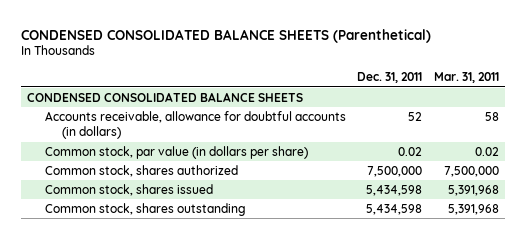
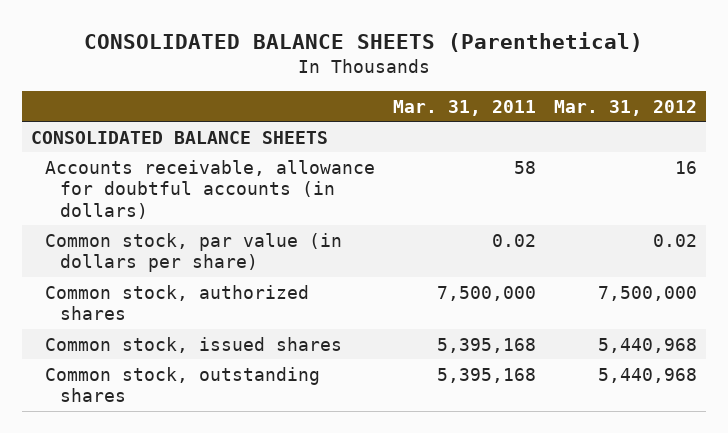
[21,28,432,43] CONDENSED CONSOLIDATED BALANCE SHEETS (Parenthetical) -> [84,32,644,53] CONSOLIDATED BALANCE SHEETS (Parenthetical)
[357,72,423,84] Dec. 31, 2011 -> none
none -> [554,99,698,116] Mar. 31, 2012
[27,91,304,102] CONDENSED CONSOLIDATED BALANCE SHEETS -> [30,130,328,144] CONSOLIDATED BALANCE SHEETS
[44,164,238,177] Common stock, shares authorized -> [45,284,310,321] Common stock, authorized shares
[44,183,213,196] Common stock, shares issued -> [45,336,343,353] Common stock, issued shares
[448,184,500,196] 5,391,968 -> [437,337,537,353] 5,395,168
[44,202,246,216] Common stock, shares outstanding -> [45,366,321,403] Common stock, outstanding shares
[448,203,500,215] 5,391,968 -> [437,367,537,383] 5,395,168

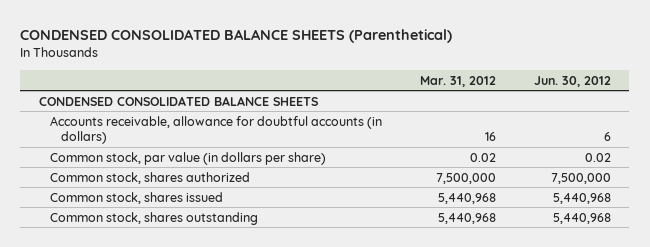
[84,32,644,53] CONSOLIDATED BALANCE SHEETS (Parenthetical) -> [20,29,453,44] CONDENSED CONSOLIDATED BALANCE SHEETS (Parenthetical)
[393,99,537,116] Mar. 31, 2011 -> none
none -> [533,75,611,87] Jun. 30, 2012
[30,130,328,144] CONSOLIDATED BALANCE SHEETS -> [39,95,319,106] CONDENSED CONSOLIDATED BALANCE SHEETS
[45,284,310,321] Common stock, authorized shares -> [50,171,251,184] Common stock, shares authorized
[45,336,343,353] Common stock, issued shares -> [50,191,224,204] Common stock, shares issued
[45,366,321,403] Common stock, outstanding shares -> [50,211,259,225] Common stock, shares outstanding

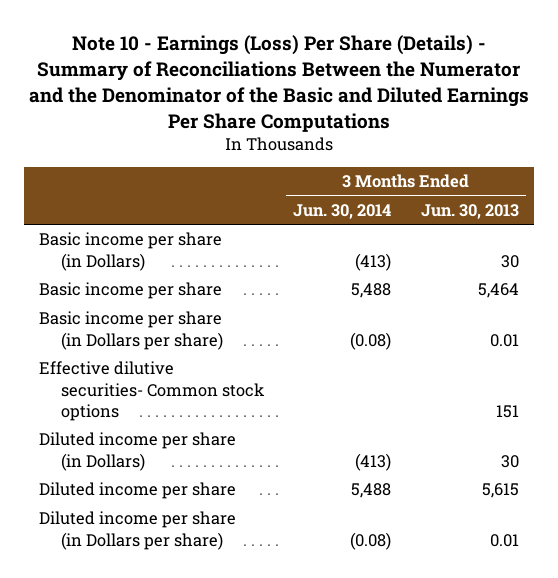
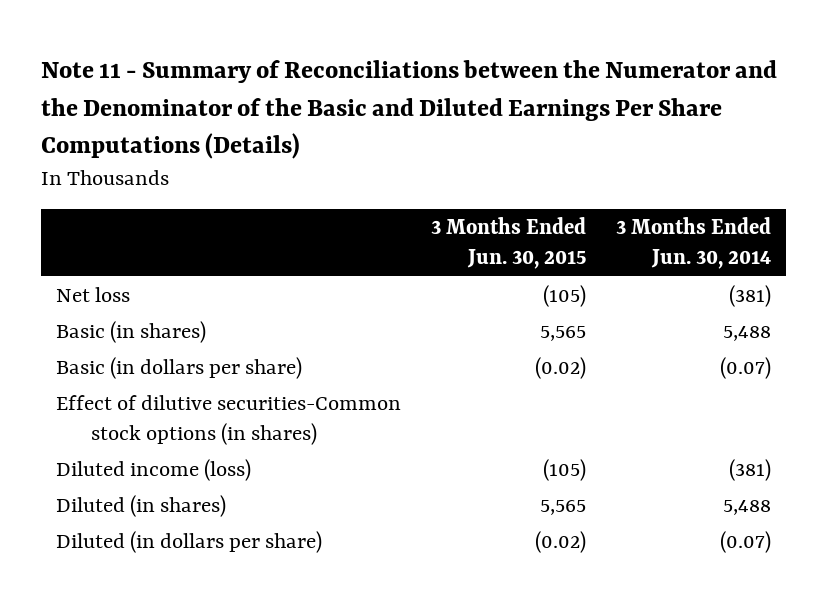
[28,34,529,132] Note 10 - Earnings (Loss) Per Share (Details) - Summary of Reconciliations Between the Numerator and the Denominator of the Basic and Diluted Earnings Per Share Computations -> [41,60,778,159] Note 11 - Summary of Reconciliations between the Numerator and the Denominator of the Basic and Diluted Earnings Per Share Computations (Details)
[420,203,519,219] Jun. 30, 2013 -> none
none -> [431,217,587,270] 3 Months Ended Jun. 30, 2015
[38,232,222,271] Basic income per share (in Dollars) -> none
none -> [56,286,131,302] Net loss
[38,282,222,300] Basic income per share -> [56,320,207,343] Basic (in shares)
[38,311,223,350] Basic income per share (in Dollars per share) -> [56,356,303,379] Basic (in dollars per share)
[350,331,392,350] (0.08) -> [720,356,772,379] (0.07)
[38,361,265,421] Effective dilutive securities- Common stock options -> [56,394,402,446] Effect of dilutive securities-Common stock options (in shares)
[38,432,236,471] Diluted income per share (in Dollars) -> [56,458,252,481] Diluted income (loss)
[355,452,392,471] (413) -> [729,458,772,481] (381)
[38,482,236,500] Diluted income per share -> [56,494,227,517] Diluted (in shares)
[38,511,236,550] Diluted income per share (in Dollars per share) -> [56,530,323,553] Diluted (in dollars per share)
[350,531,392,550] (0.08) -> [720,530,772,553] (0.07)

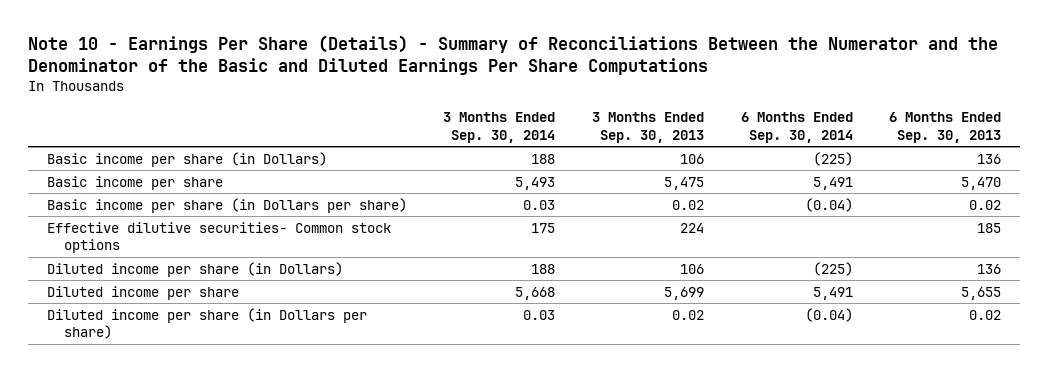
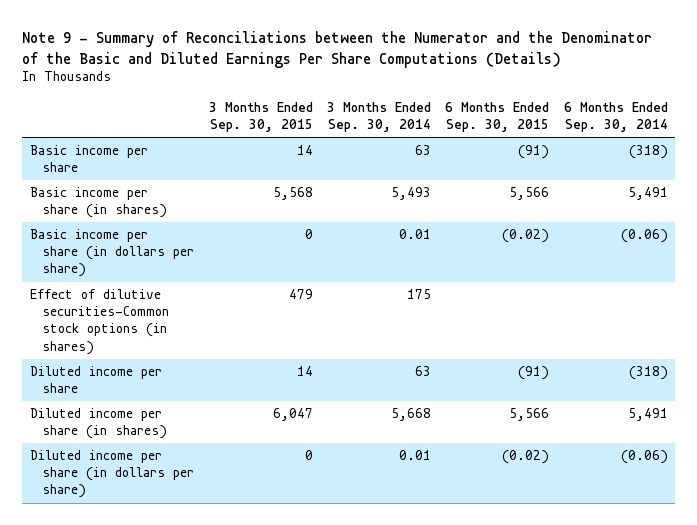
[28,35,999,76] Note 10 - Earnings Per Share (Details) - Summary of Reconciliations Between the Numerator and the Denominator of the Basic and Diluted Earnings Per Share Computations -> [22,30,653,68] Note 9 - Summary of Reconciliations between the Numerator and the Denominator of the Basic and Diluted Earnings Per Share Computations (Details)
[592,112,705,143] 3 Months Ended Sep. 30, 2013 -> none
[889,112,1002,143] 6 Months Ended Sep. 30, 2013 -> none
none -> [208,101,313,133] 3 Months Ended Sep. 30, 2015
none -> [445,101,550,133] 6 Months Ended Sep. 30, 2015
[46,151,327,167] Basic income per share (in Dollars) -> [29,145,148,173] Basic income per share
[531,153,556,164] 188 -> [414,145,431,156] 63
[812,151,853,166] (225) -> [628,145,668,160] (318)
[46,175,223,190] Basic income per share -> [29,187,168,219] Basic income per share (in shares)
[46,197,407,213] Basic income per share (in Dollars per share) -> [29,229,195,278] Basic income per share (in dollars per share)
[523,199,556,210] 0.03 -> [398,229,431,240] 0.01
[804,197,853,212] (0.04) -> [620,229,668,244] (0.06)
[46,221,391,254] Effective dilutive securities- Common stock options -> [29,289,170,355] Effect of dilutive securities-Common stock options (in shares)
[46,261,343,277] Diluted income per share (in Dollars) -> [29,366,162,394] Diluted income per share
[531,263,556,274] 188 -> [414,366,431,377] 63
[812,261,853,276] (225) -> [628,366,668,381] (318)
[46,285,239,300] Diluted income per share -> [29,408,168,440] Diluted income per share (in shares)
[46,307,367,340] Diluted income per share (in Dollars per share) -> [29,450,195,499] Diluted income per share (in dollars per share)
[523,309,556,320] 0.03 -> [398,450,431,461] 0.01
[804,307,853,322] (0.04) -> [620,450,668,465] (0.06)

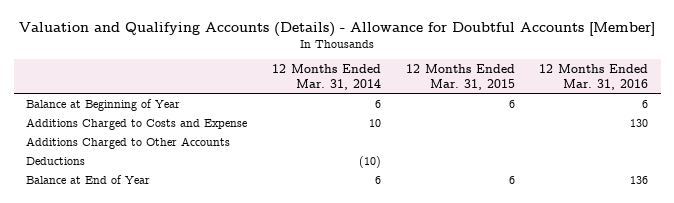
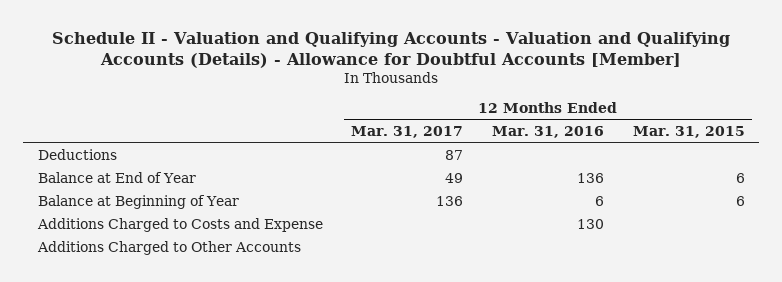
[19,21,656,37] Valuation and Qualifying Accounts (Details) - Allowance for Doubtful Accounts [Member] -> [52,32,731,69] Schedule II - Valuation and Qualifying Accounts - Valuation and Qualifying Accounts (Details) - Allowance for Doubtful Accounts [Member]
[271,63,381,90] 12 Months Ended Mar. 31, 2014 -> none
none -> [351,126,464,139] Mar. 31, 2017
[26,156,86,165] Deductions -> [37,149,117,161] Deductions
[26,174,151,184] Balance at End of Year -> [37,172,196,184] Balance at End of Year

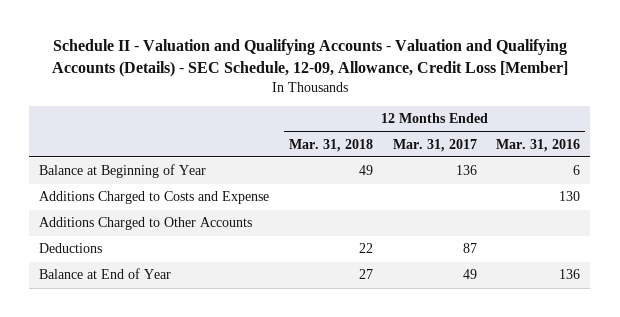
[52,32,731,69] Schedule II - Valuation and Qualifying Accounts - Valuation and Qualifying Accounts (Details) - Allowance for Doubtful Accounts [Member] -> [51,39,568,77] Schedule II - Valuation and Qualifying Accounts - Valuation and Qualifying Accounts (Details) - SEC Schedule, 12-09, Allowance, Credit Loss [Member]
[632,126,745,139] Mar. 31, 2015 -> none
none -> [289,138,374,152] Mar. 31, 2018
[37,149,117,161] Deductions -> [39,243,103,254] Deductions
[37,172,196,184] Balance at End of Year -> [39,268,172,280] Balance at End of Year

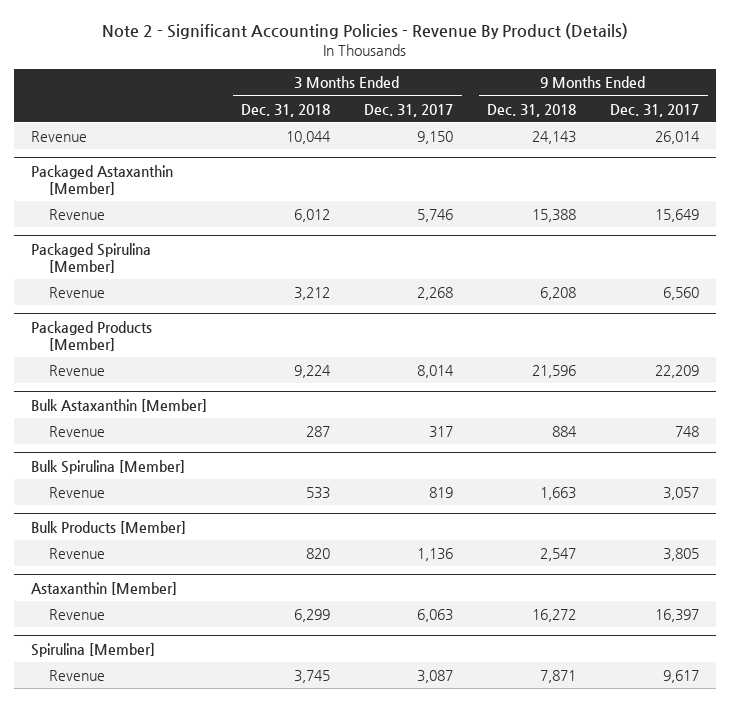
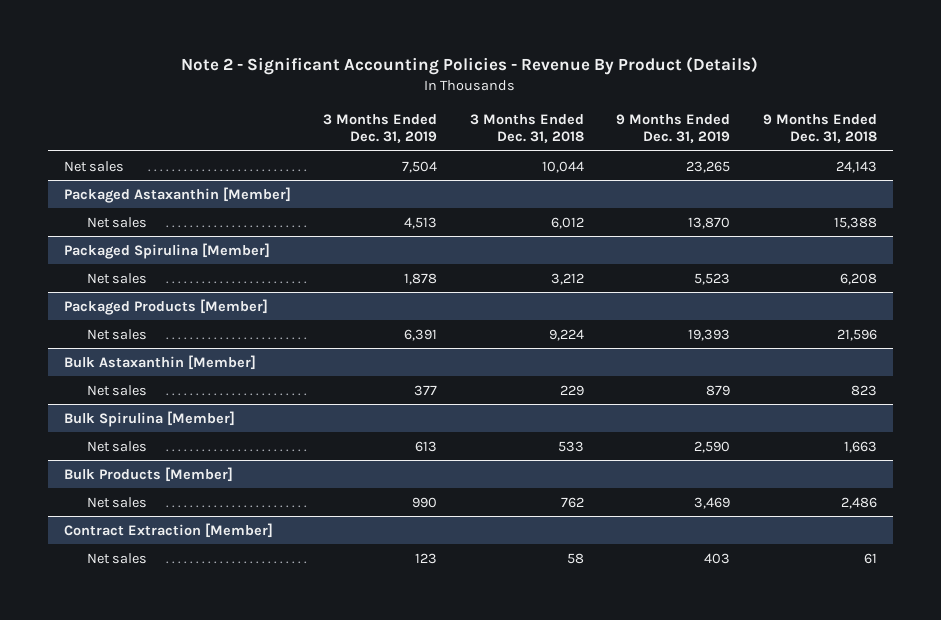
[364,103,454,117] Dec. 31, 2017 -> none
[610,103,700,117] Dec. 31, 2017 -> none
none -> [323,113,438,143] 3 Months Ended Dec. 31, 2019
none -> [616,113,731,143] 9 Months Ended Dec. 31, 2019
[31,131,88,143] Revenue -> [63,160,124,172] Net sales
[48,209,105,221] Revenue -> [86,216,147,228] Net sales
[48,287,105,299] Revenue -> [86,272,147,284] Net sales
[48,365,105,377] Revenue -> [86,328,147,340] Net sales
[48,426,105,438] Revenue -> none
none -> [86,384,147,396] Net sales
[48,487,105,499] Revenue -> [86,440,147,452] Net sales
[48,548,105,560] Revenue -> none
[31,581,178,595] Astaxanthin [Member] -> none
[48,609,105,621] Revenue -> none
[31,642,156,657] Spirulina [Member] -> none
[48,670,105,682] Revenue -> none
none -> [86,496,147,508] Net sales
none -> [63,522,273,538] Contract Extraction [Member]
none -> [86,552,147,564] Net sales

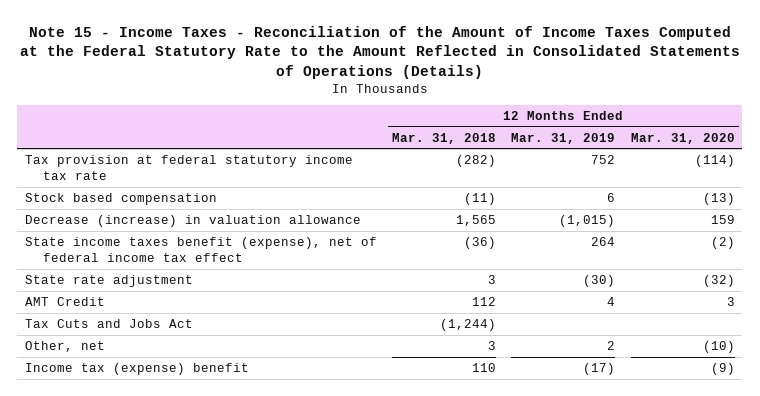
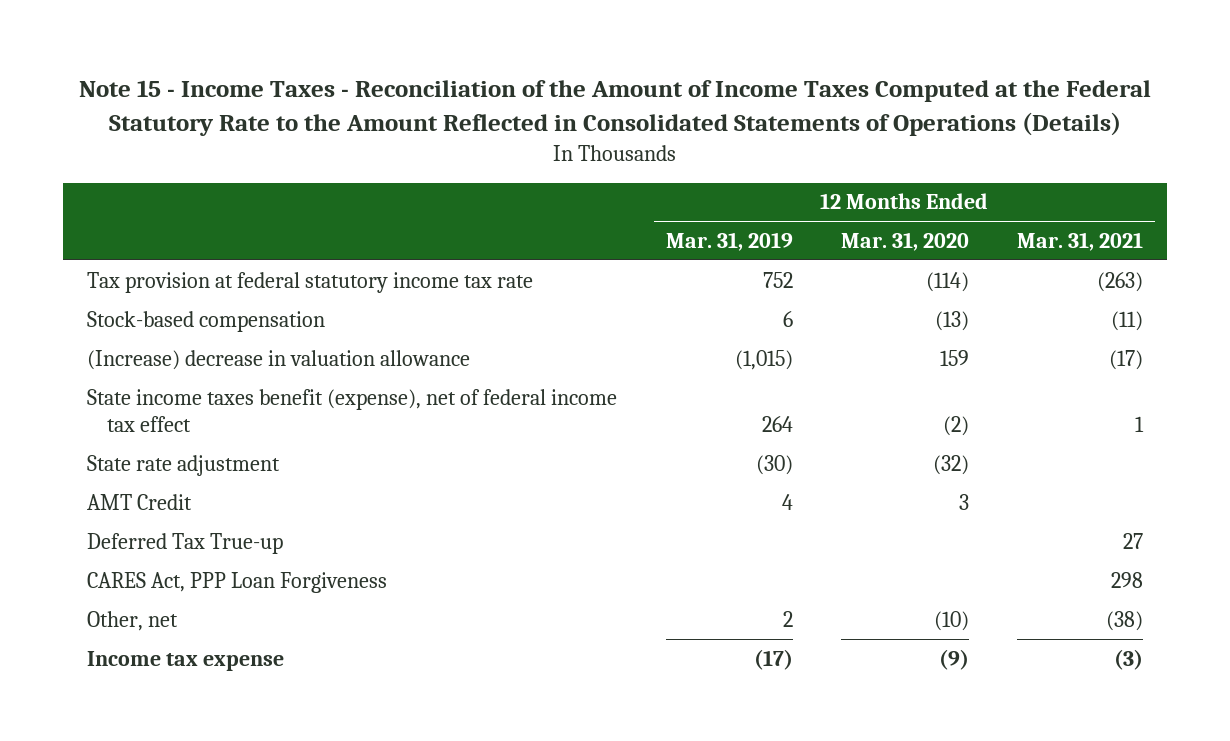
[392,132,497,144] Mar. 31, 2018 -> none
none -> [1016,232,1143,252] Mar. 31, 2021
[24,192,217,205] Stock based compensation -> [87,310,326,332] Stock-based compensation
[24,214,361,227] Decrease (increase) in valuation allowance -> [87,349,471,370] (Increase) decrease in valuation allowance
[24,318,193,328] Tax Cuts and Jobs Act -> none
none -> [87,532,284,554] Deferred Tax True-up
none -> [87,571,388,593] CARES Act, PPP Loan Forgiveness
[24,362,249,375] Income tax (expense) benefit -> [87,650,285,671] Income tax expense

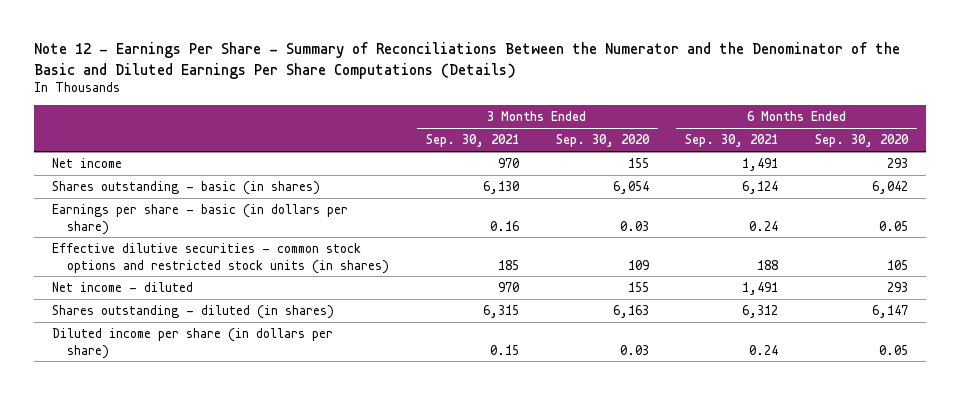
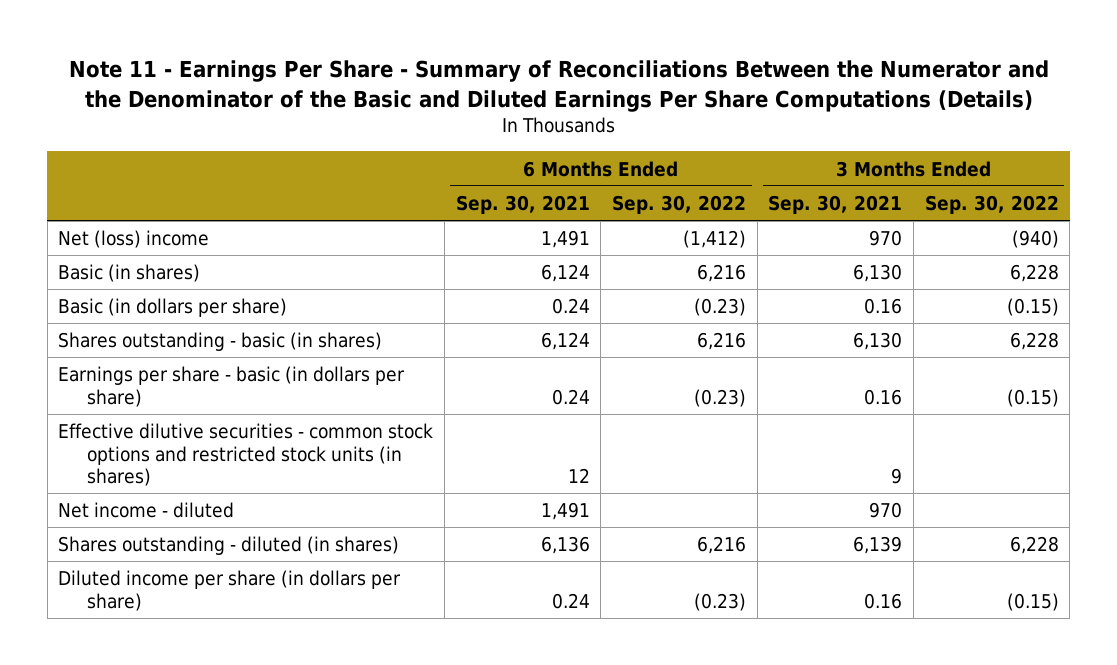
[34,42,901,79] Note 12 - Earnings Per Share - Summary of Reconciliations Between the Numerator and the Denominator of the Basic and Diluted Earnings Per Share Computations (Details) -> [68,59,1049,112] Note 11 - Earnings Per Share - Summary of Reconciliations Between the Numerator and the Denominator of the Basic and Diluted Earnings Per Share Computations (Details)
[555,134,650,148] Sep. 30, 2020 -> none
[815,134,910,148] Sep. 30, 2020 -> none
none -> [612,194,747,214] Sep. 30, 2022
none -> [924,194,1059,214] Sep. 30, 2022
[52,157,123,168] Net income -> [58,230,210,249] Net (loss) income
none -> [58,264,201,283] Basic (in shares)
none -> [58,298,288,318] Basic (in dollars per share)
[498,259,520,270] 185 -> [891,468,903,485] 9
[757,259,779,270] 188 -> [567,468,590,484] 12
[483,304,520,318] 6,315 -> [853,536,903,555] 6,139
[742,304,779,318] 6,312 -> [540,536,590,555] 6,136
[490,344,520,355] 0.15 -> [864,592,903,609] 0.16

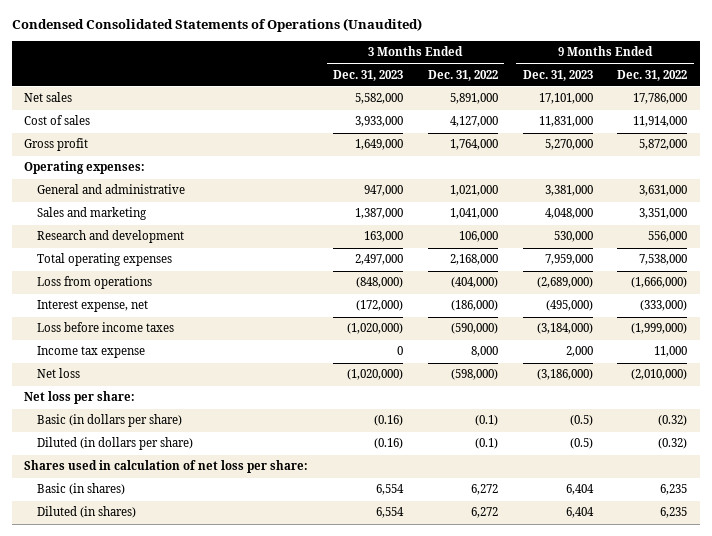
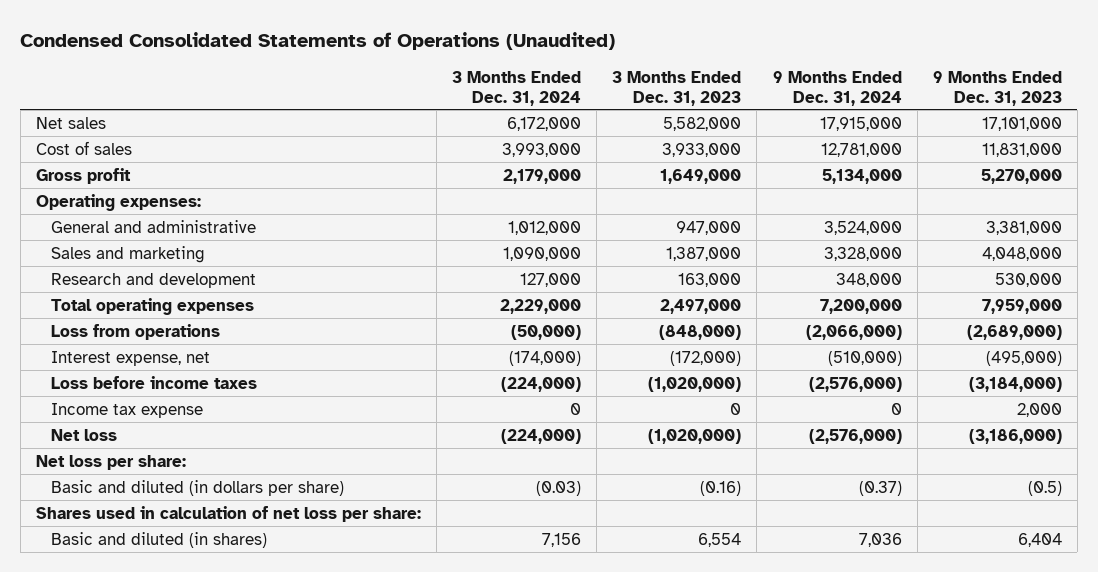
[427,69,498,81] Dec. 31, 2022 -> none
[617,69,688,81] Dec. 31, 2022 -> none
none -> [451,70,581,106] 3 Months Ended Dec. 31, 2024
none -> [772,70,902,106] 9 Months Ended Dec. 31, 2024
[36,437,193,451] Diluted (in dollars per share) -> none
[36,414,182,428] Basic (in dollars per share) -> [51,479,345,496] Basic and diluted (in dollars per share)
[36,506,136,519] Diluted (in shares) -> none
[36,483,125,496] Basic (in shares) -> [51,531,268,548] Basic and diluted (in shares)

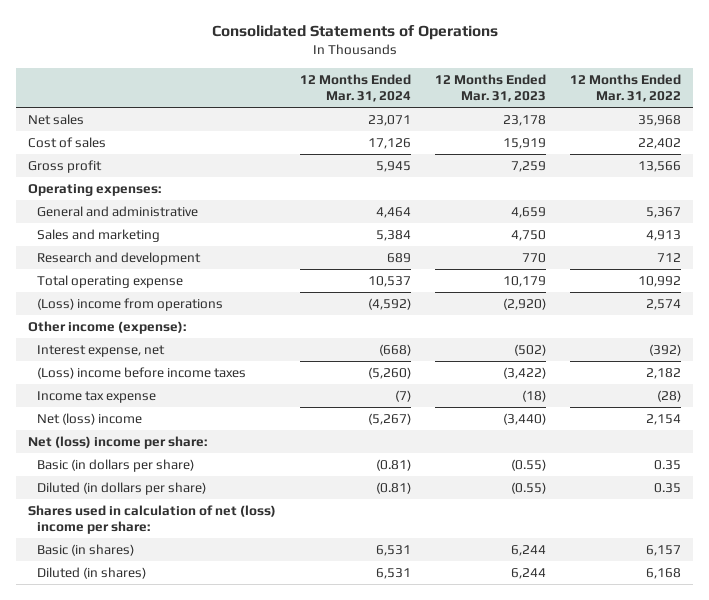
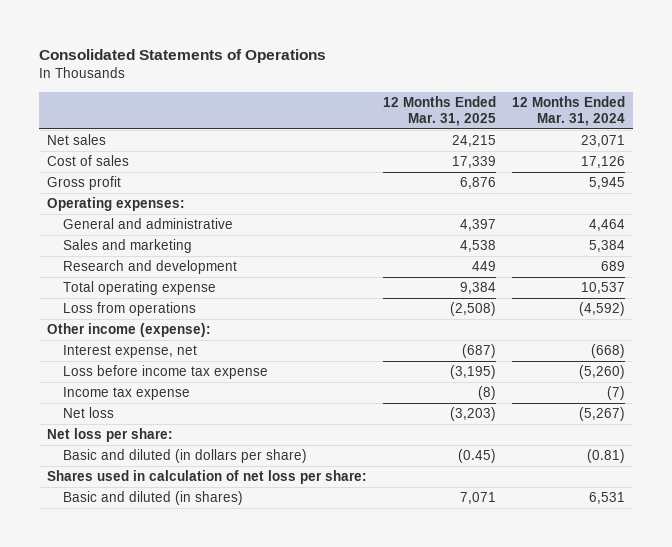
[435,73,547,102] 12 Months Ended Mar. 31, 2023 -> none
[570,73,682,102] 12 Months Ended Mar. 31, 2022 -> none
none -> [382,96,496,127] 12 Months Ended Mar. 31, 2025
[37,297,224,311] (Loss) income from operations -> [63,302,197,317] Loss from operations
[37,366,247,379] (Loss) income before income taxes -> [63,365,269,380] Loss before income tax expense
[37,481,207,495] Diluted (in dollars per share) -> none
[37,566,147,579] Diluted (in shares) -> none
[37,412,143,425] Net (loss) income -> [63,407,115,419] Net loss
[27,435,207,449] Net (loss) income per share: -> [46,428,173,443] Net loss per share:
[37,458,195,472] Basic (in dollars per share) -> [63,449,308,464] Basic and diluted (in dollars per share)
[27,504,276,535] Shares used in calculation of net (loss) income per share: -> [46,470,367,485] Shares used in calculation of net loss per share:
[37,543,135,556] Basic (in shares) -> [63,491,244,506] Basic and diluted (in shares)

